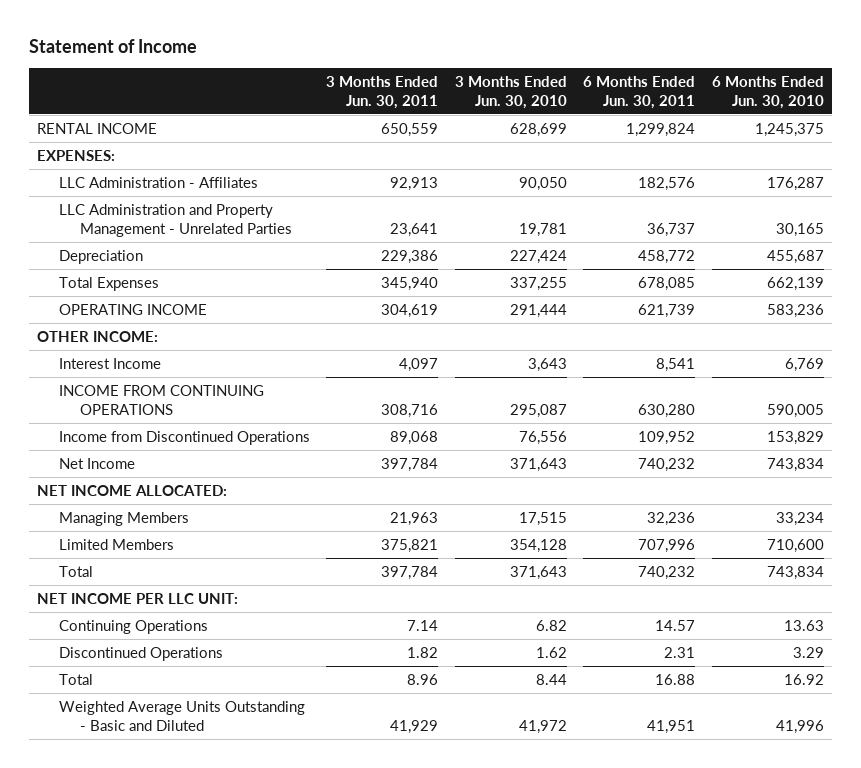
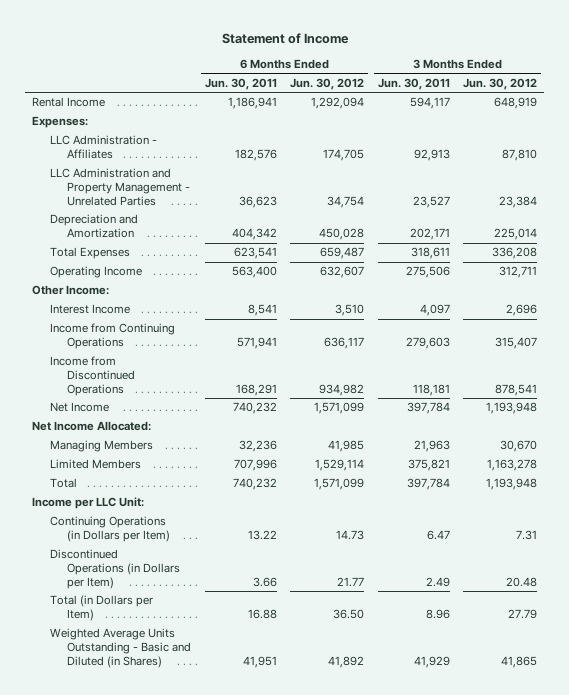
[454,75,567,109] 3 Months Ended Jun. 30, 2010 -> none
[711,75,824,109] 6 Months Ended Jun. 30, 2010 -> none
none -> [290,77,365,90] Jun. 30, 2012
none -> [463,77,538,90] Jun. 30, 2012
[37,122,158,134] RENTAL INCOME -> [32,97,106,108] Rental Income
[381,122,439,137] 650,559 -> [409,97,450,110] 594,117
[626,122,696,137] 1,299,824 -> [227,97,277,110] 1,186,941
[37,149,116,161] EXPENSES: -> [32,116,89,129] Expenses:
[58,249,143,264] Depreciation -> none
[390,222,439,237] 23,641 -> [412,196,450,209] 23,527
[647,222,696,237] 36,737 -> [238,196,277,209] 36,623
none -> [49,214,138,239] Depreciation and Amortization
[381,276,439,291] 345,940 -> [410,247,450,260] 318,611
[638,276,696,291] 678,085 -> [233,247,277,260] 623,541
[58,303,207,315] OPERATING INCOME -> [49,266,142,279] Operating Income
[381,303,439,318] 304,619 -> [405,266,450,279] 275,506
[638,303,696,318] 621,739 -> [231,266,277,279] 563,400
[37,330,159,342] OTHER INCOME: -> [32,285,110,296] Other Income:
[58,384,264,415] INCOME FROM CONTINUING OPERATIONS -> [49,323,175,350] Income from Continuing Operations
[381,403,439,418] 308,716 -> [405,337,450,350] 279,603
[638,403,696,418] 630,280 -> [236,337,277,350] 571,941
[390,430,439,445] 89,068 -> [412,384,450,397] 118,181
[638,430,696,445] 109,952 -> [235,384,277,397] 168,291
[37,484,228,496] NET INCOME ALLOCATED: -> [32,421,152,432] Net Income Allocated:
[37,592,239,604] NET INCOME PER LLC UNIT: -> [32,497,145,510] Income per LLC Unit:
[58,619,208,634] Continuing Operations -> [49,516,171,543] Continuing Operations (in Dollars per Item)
[407,619,439,631] 7.14 -> [426,530,450,541] 6.47
[655,619,696,631] 14.57 -> [247,530,277,541] 13.22
[58,646,223,661] Discontinued Operations -> [49,549,181,590] Discontinued Operations (in Dollars per Item)
[407,646,439,658] 1.82 -> [425,577,450,588] 2.49
[664,646,696,658] 2.31 -> [252,577,277,588] 3.66
[58,673,93,685] Total -> [49,595,153,622] Total (in Dollars per Item)
[58,700,305,731] Weighted Average Units Outstanding - Basic and Diluted -> [49,628,192,669] Weighted Average Units Outstanding - Basic and Diluted (in Shares)

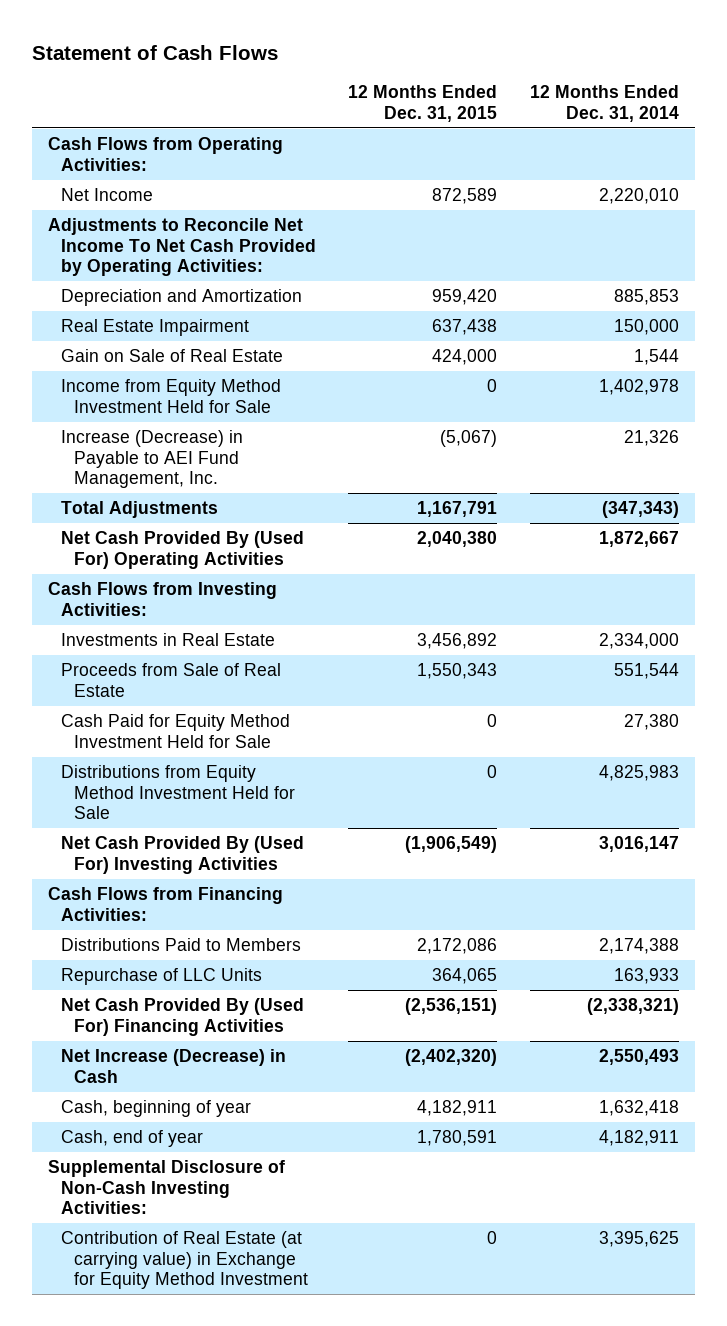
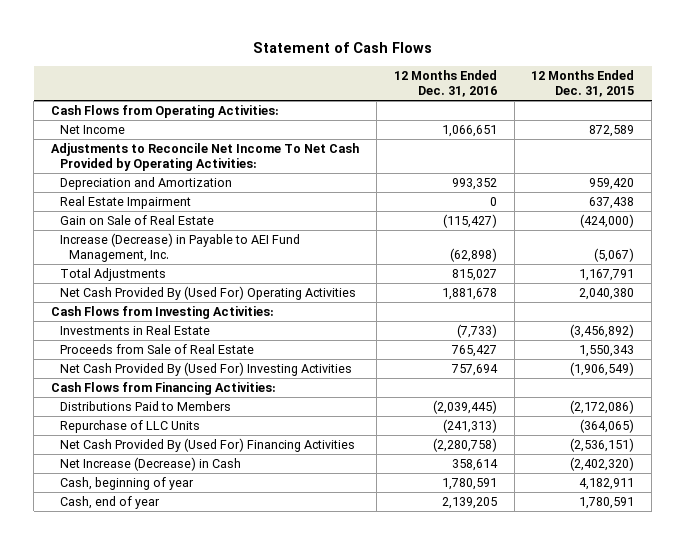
[529,85,679,123] 12 Months Ended Dec. 31, 2014 -> none
none -> [393,69,497,98] 12 Months Ended Dec. 31, 2016
[60,379,281,413] Income from Equity Method Investment Held for Sale -> none
[432,349,498,366] 424,000 -> [580,214,635,229] (424,000)
[417,633,498,650] 3,456,892 -> [570,324,635,339] (3,456,892)
[60,714,290,748] Cash Paid for Equity Method Investment Held for Sale -> none
[60,765,295,820] Distributions from Equity Method Investment Held for Sale -> none
[417,938,498,955] 2,172,086 -> [570,400,635,415] (2,172,086)
[432,968,498,985] 364,065 -> [580,419,635,434] (364,065)
[48,1160,286,1215] Supplemental Disclosure of Non-Cash Investing Activities: -> none
[60,1231,308,1290] Contribution of Real Estate (at carrying value) in Exchange for Equity Method Investment -> none

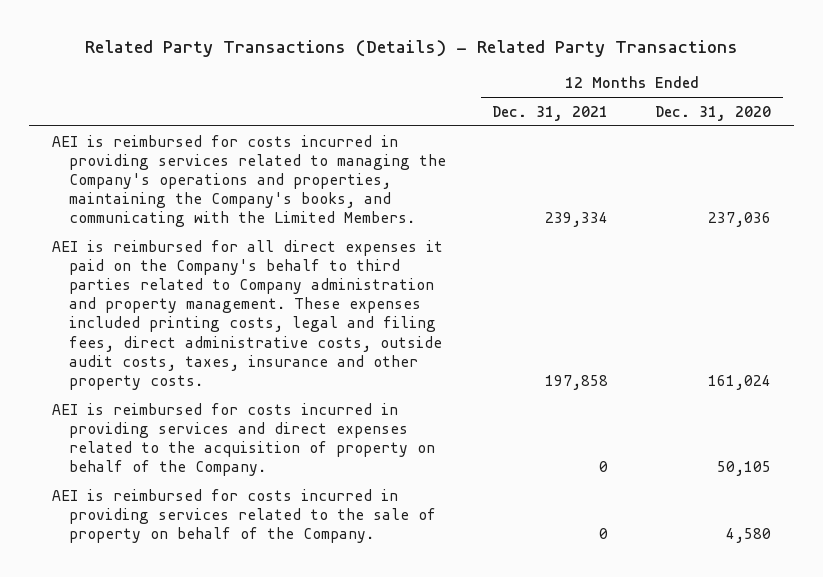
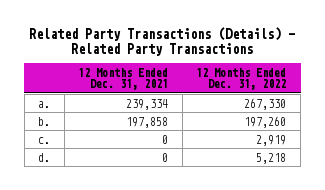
[654,105,771,121] Dec. 31, 2020 -> none
none -> [196,67,287,91] 12 Months Ended Dec. 31, 2022
[52,488,436,543] AEI is reimbursed for costs incurred in providing services related to the sale of property on behalf of the Company. -> none
[52,134,446,228] AEI is reimbursed for costs incurred in providing services related to managing the Company's operations and properties, maintaining the Company's books, and communicating with the Limited Members. -> [38,100,51,108] a.
[52,239,444,390] AEI is reimbursed for all direct expenses it paid on the Company's behalf to third parties related to Company administration and property management. These expenses included printing costs, legal and filing fees, direct administrative costs, outside audit costs, taxes, insurance and other property costs. -> [38,116,51,126] b.
[52,402,435,477] AEI is reimbursed for costs incurred in providing services and direct expenses related to the acquisition of property on behalf of the Company. -> [38,136,51,144] c.
none -> [38,152,51,162] d.

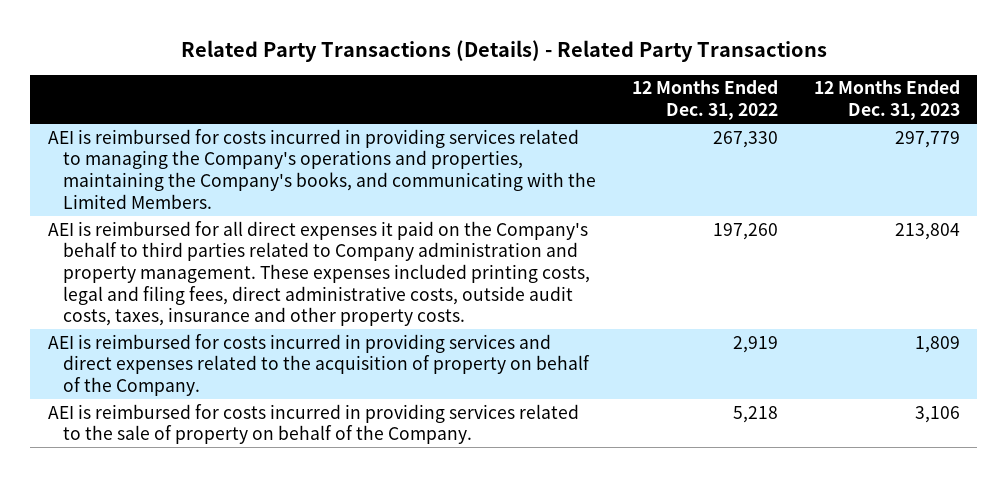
[78,67,169,91] 12 Months Ended Dec. 31, 2021 -> none
none -> [813,80,960,121] 12 Months Ended Dec. 31, 2023
[38,100,51,108] a. -> [47,128,597,209] AEI is reimbursed for costs incurred in providing services related to managing the Company's operations and properties, maintaining the Company's books, and communicating with the Limited Members.
[38,116,51,126] b. -> [47,220,591,327] AEI is reimbursed for all direct expenses it paid on the Company's behalf to third parties related to Company administration and property management. These expenses included printing costs, legal and filing fees, direct administrative costs, outside audit costs, taxes, insurance and other property costs.
[38,136,51,144] c. -> [47,333,591,397] AEI is reimbursed for costs incurred in providing services and direct expenses related to the acquisition of property on behalf of the Company.
[38,152,51,162] d. -> [47,403,579,445] AEI is reimbursed for costs incurred in providing services related to the sale of property on behalf of the Company.

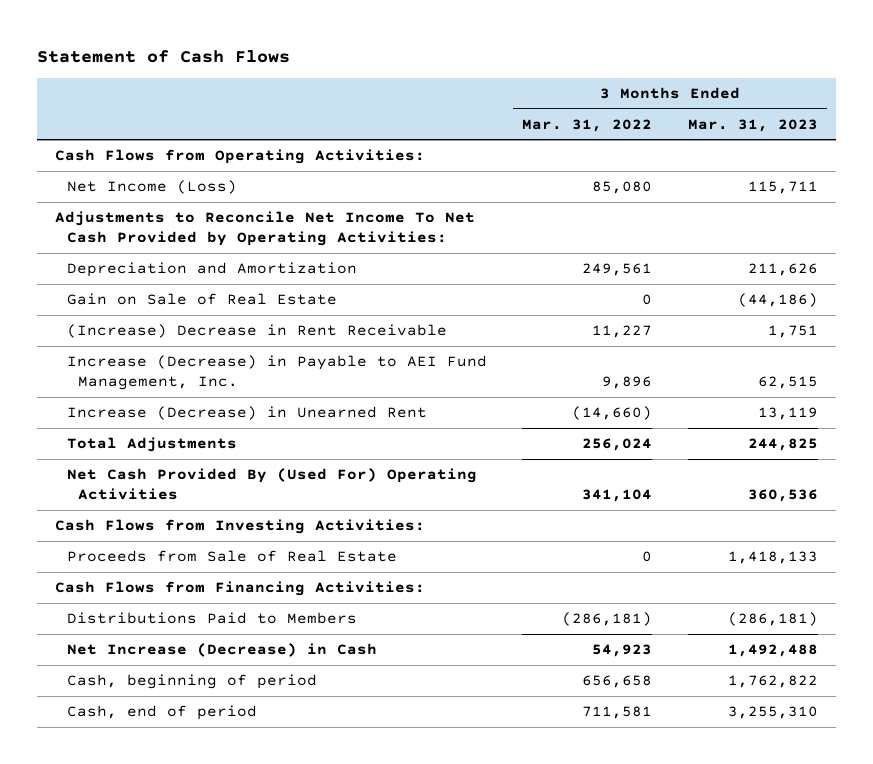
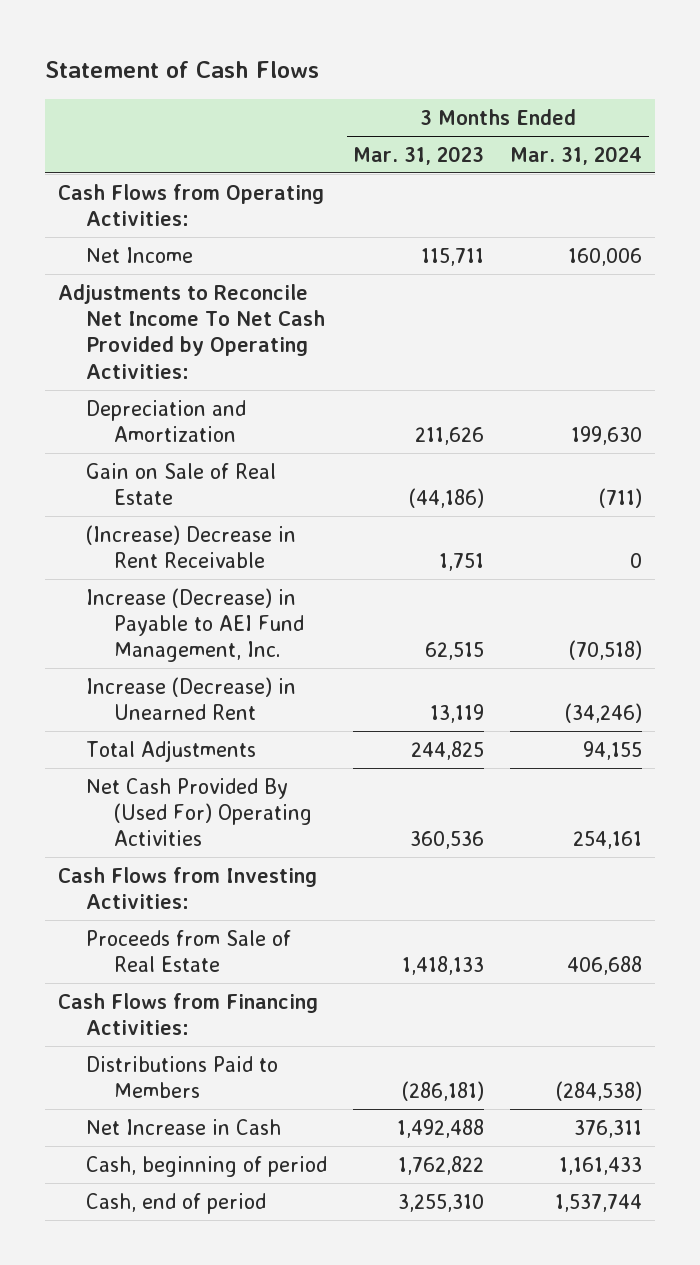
[522,118,653,132] Mar. 31, 2022 -> none
none -> [510,145,643,165] Mar. 31, 2024
[66,180,237,195] Net Income (Loss) -> [85,246,193,263] Net Income
[66,643,377,658] Net Increase (Decrease) in Cash -> [85,1118,281,1135] Net Increase in Cash

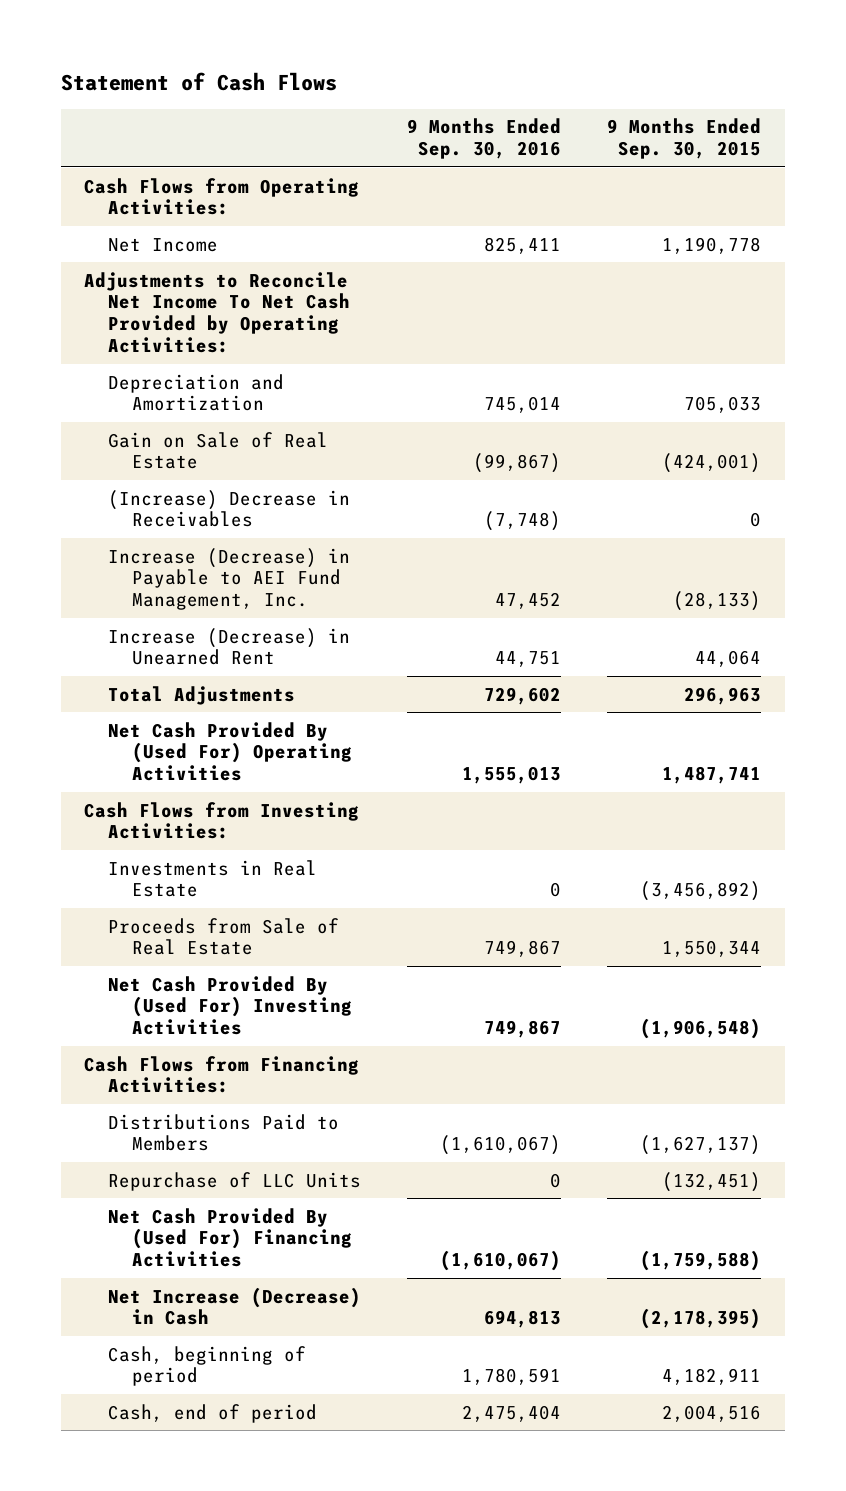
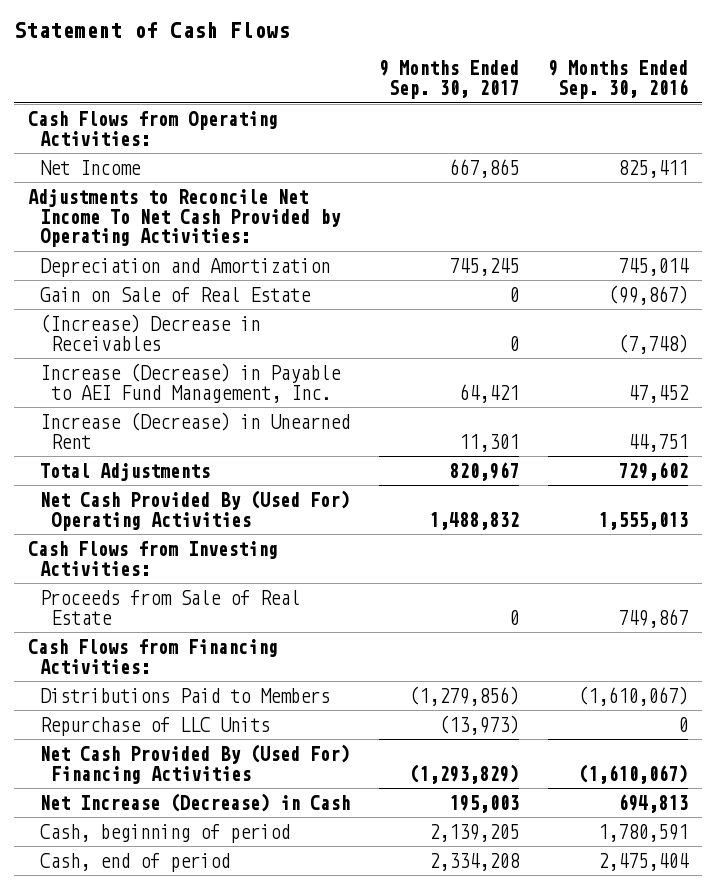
[607,118,762,160] 9 Months Ended Sep. 30, 2015 -> none
none -> [378,60,519,100] 9 Months Ended Sep. 30, 2017
[108,859,318,898] Investments in Real Estate -> none
[108,975,353,1036] Net Cash Provided By (Used For) Investing Activities -> none

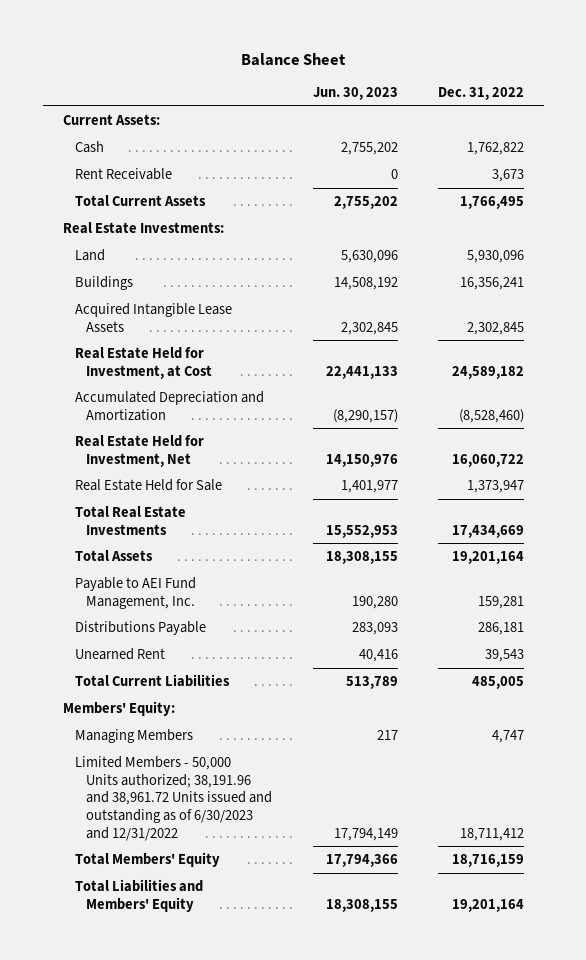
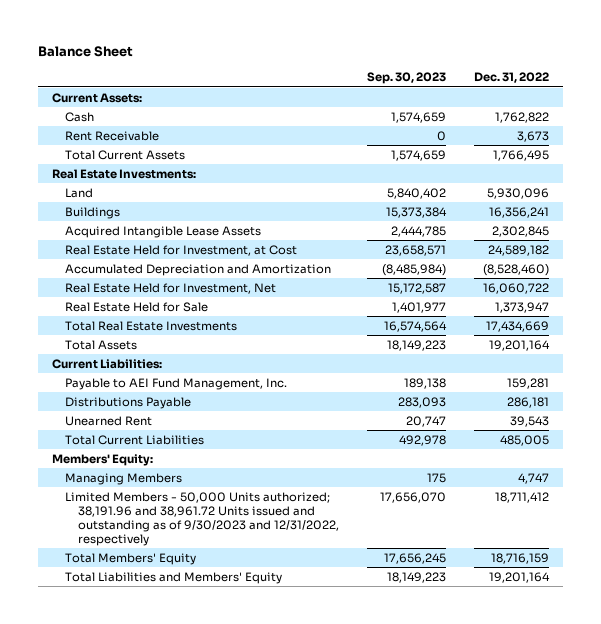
[312,87,398,101] Jun. 30, 2023 -> none
none -> [366,72,446,85] Sep. 30, 2023
none -> [51,358,162,369] Current Liabilities:
[74,756,273,841] Limited Members - 50,000 Units authorized; 38,191.96 and 38,961.72 Units issued and outstanding as of 6/30/2023 and 12/31/2022 -> [64,491,339,546] Limited Members - 50,000 Units authorized; 38,191.96 and 38,961.72 Units issued and outstanding as of 9/30/2023 and 12/31/2022, respectively

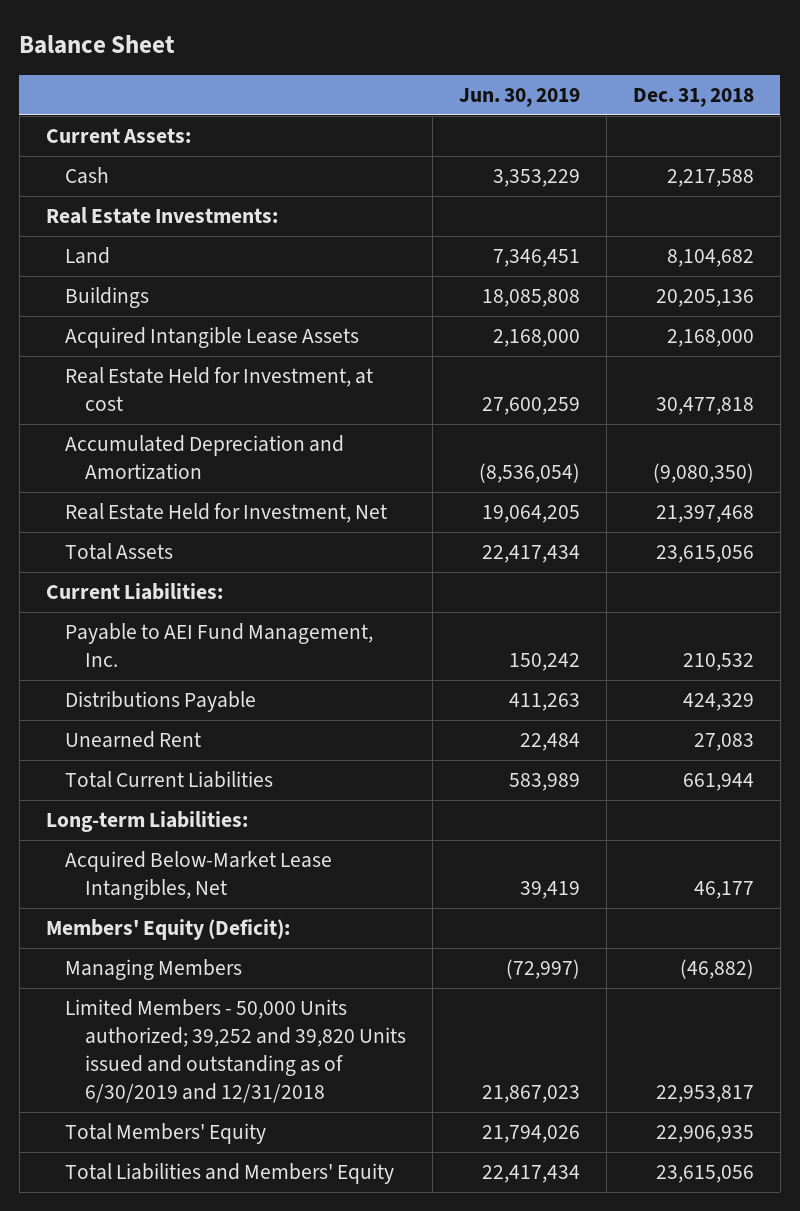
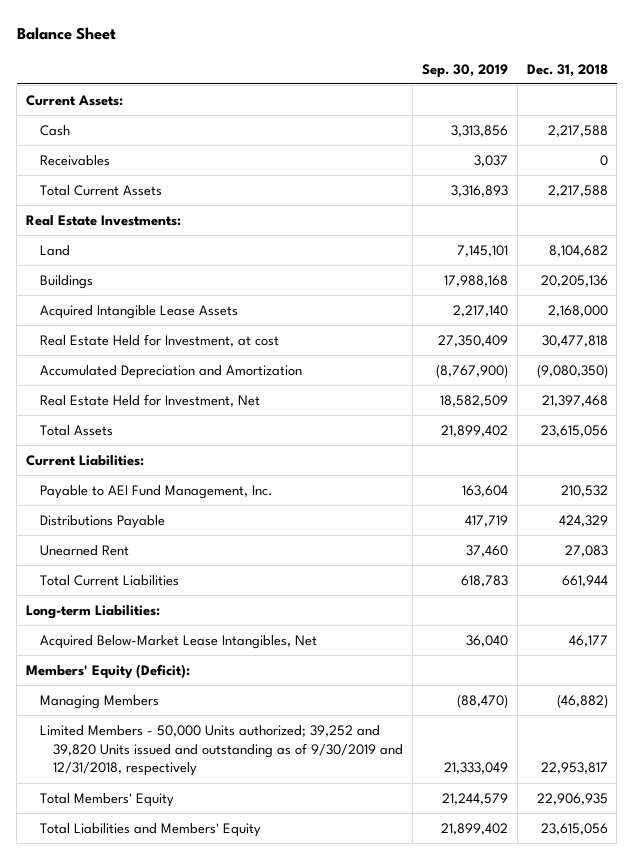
[458,87,580,107] Jun. 30, 2019 -> none
none -> [421,63,508,78] Sep. 30, 2019
none -> [39,154,110,166] Receivables
none -> [39,184,162,196] Total Current Assets
[65,999,406,1103] Limited Members - 50,000 Units authorized; 39,252 and 39,820 Units issued and outstanding as of 6/30/2019 and 12/31/2018 -> [39,724,404,777] Limited Members - 50,000 Units authorized; 39,252 and 39,820 Units issued and outstanding as of 9/30/2019 and 12/31/2018, respectively

